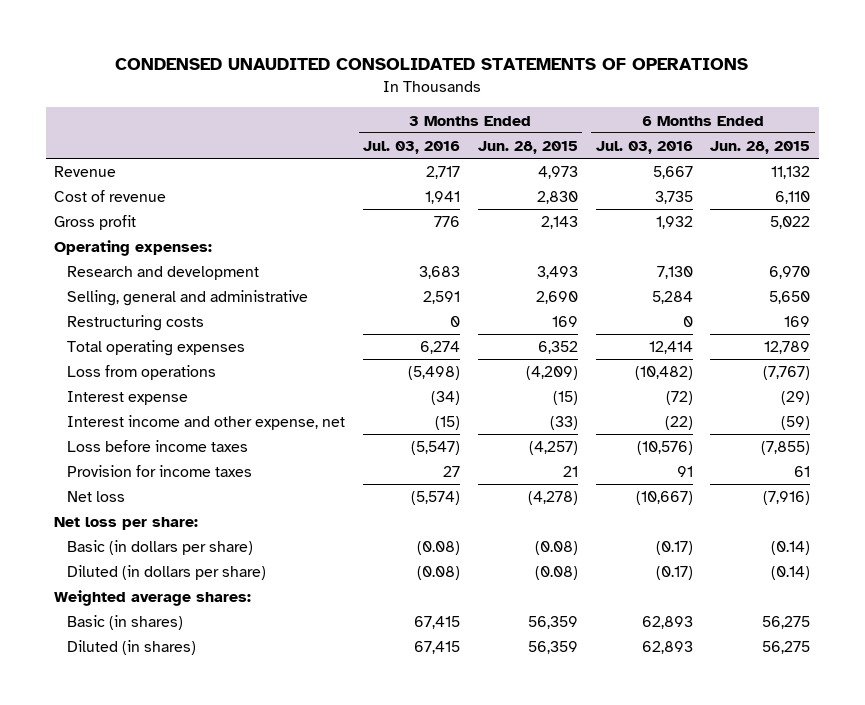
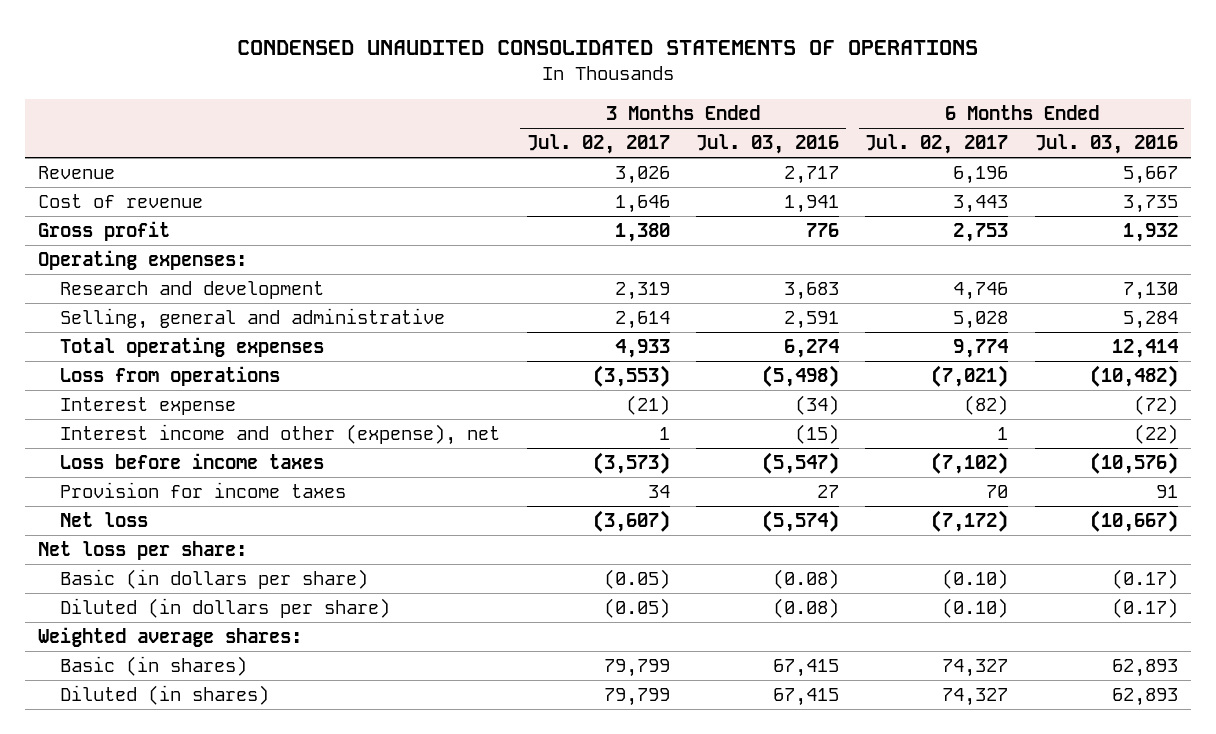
[477,140,578,154] Jun. 28, 2015 -> none
[710,140,811,154] Jun. 28, 2015 -> none
none -> [526,134,670,155] Jul. 02, 2017
none -> [865,134,1009,155] Jul. 02, 2017
[67,315,205,332] Restructuring costs -> none
[67,415,346,431] Interest income and other expense, net -> [60,424,501,446] Interest income and other (expense), net

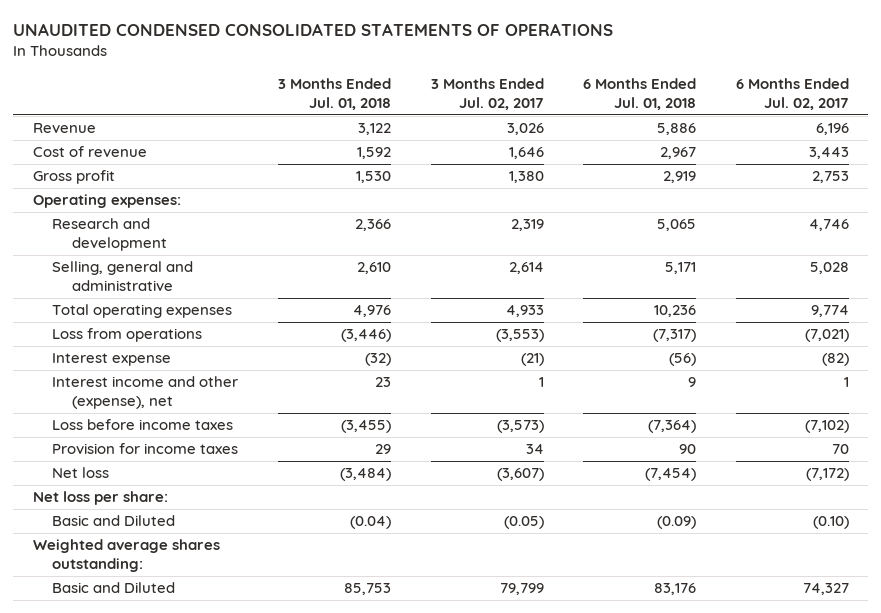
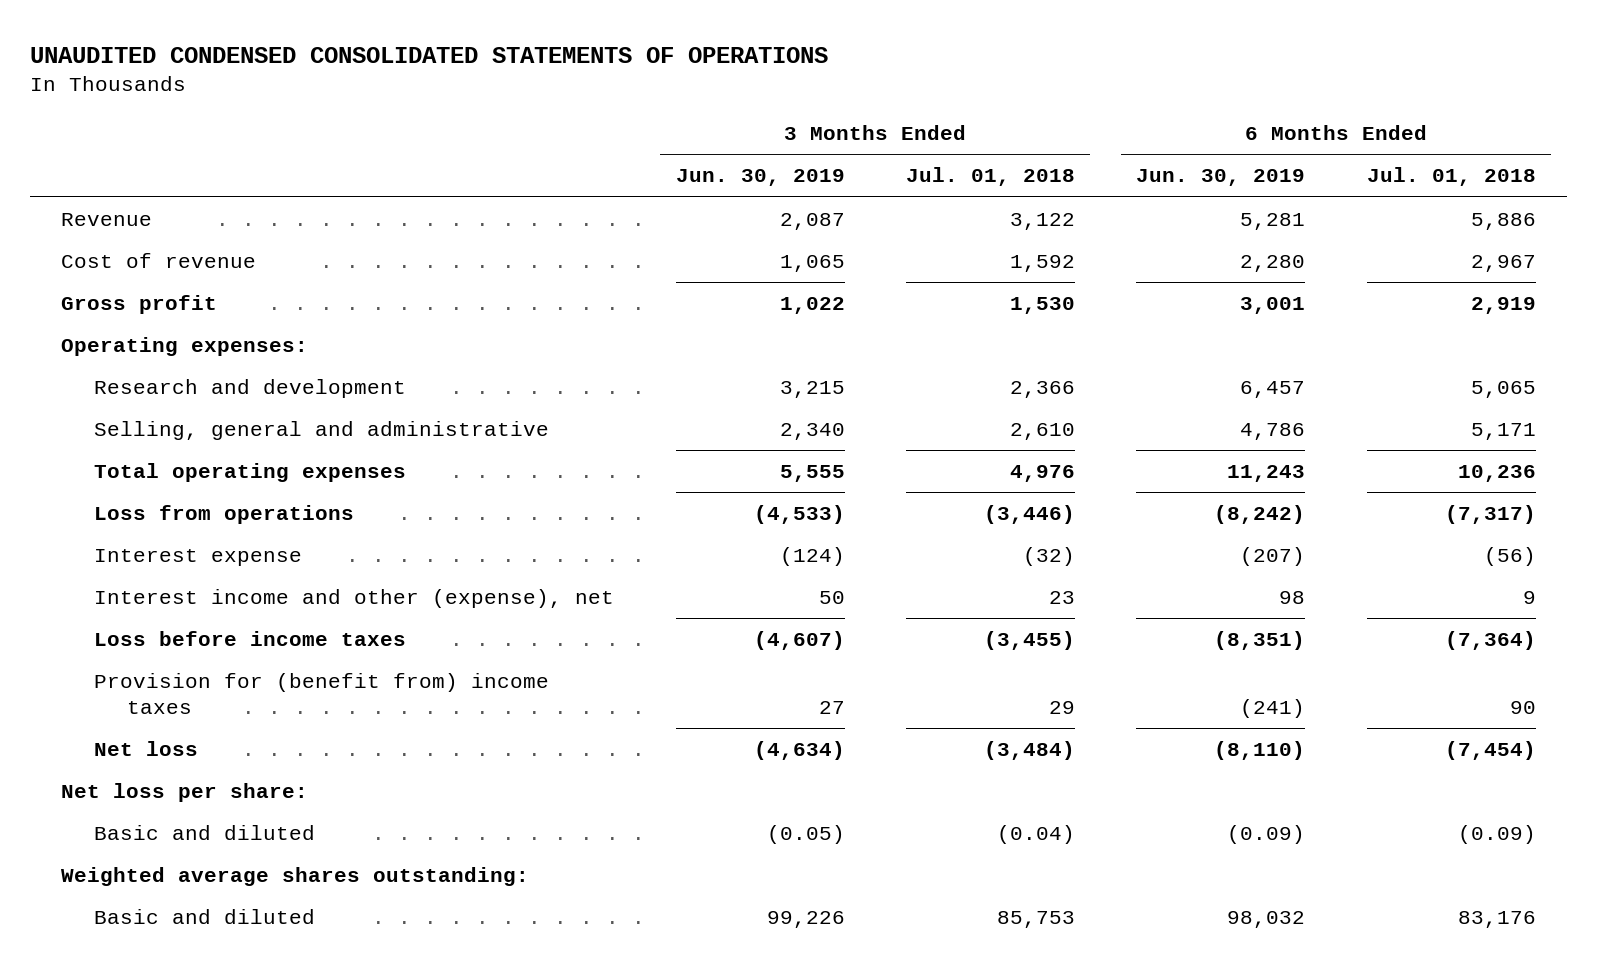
[430,77,544,110] 3 Months Ended Jul. 02, 2017 -> none
[735,77,849,110] 6 Months Ended Jul. 02, 2017 -> none
none -> [675,169,845,187] Jun. 30, 2019
none -> [1136,169,1306,187] Jun. 30, 2019
[52,443,239,455] Provision for income taxes -> [94,672,550,715] Provision for (benefit from) income taxes
[52,515,176,527] Basic and Diluted -> [94,824,316,840] Basic and diluted
[52,582,176,594] Basic and Diluted -> [94,908,316,924] Basic and diluted

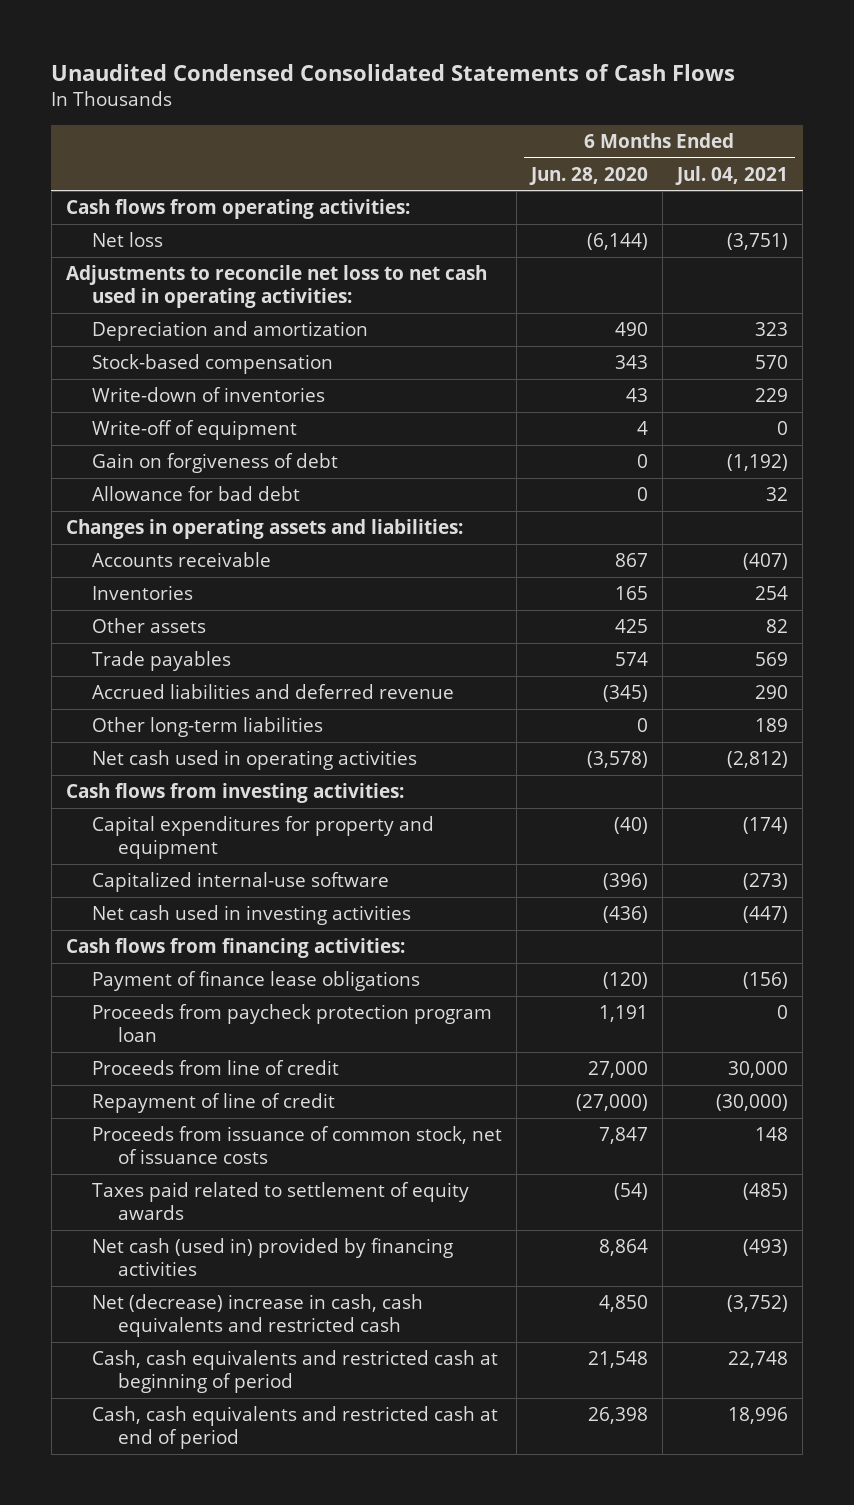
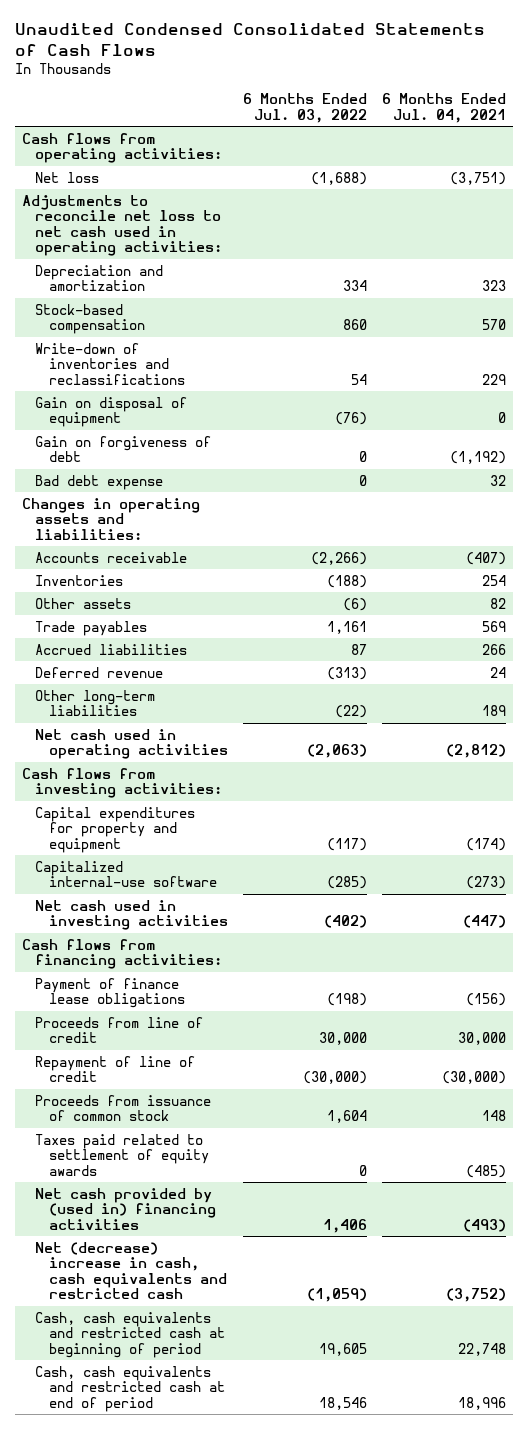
[528,166,648,185] Jun. 28, 2020 -> none
none -> [242,93,367,123] 6 Months Ended Jul. 03, 2022
[91,420,297,441] Write-off of equipment -> none
[91,387,325,403] Write-down of inventories -> [35,342,185,385] Write-down of inventories and reclassifications
none -> [35,396,188,428] Gain on disposal of equipment
[91,486,300,502] Allowance for bad debt -> [35,474,164,490] Bad debt expense
[91,684,454,700] Accrued liabilities and deferred revenue -> none
none -> [35,643,188,655] Accrued liabilities
none -> [35,666,164,678] Deferred revenue
[91,1004,492,1042] Proceeds from paycheck protection program loan -> none
[91,1126,502,1164] Proceeds from issuance of common stock, net of issuance costs -> [35,1094,212,1122] Proceeds from issuance of common stock
[91,1238,453,1276] Net cash (used in) provided by financing activities -> [35,1187,216,1230] Net cash provided by (used in) financing activities

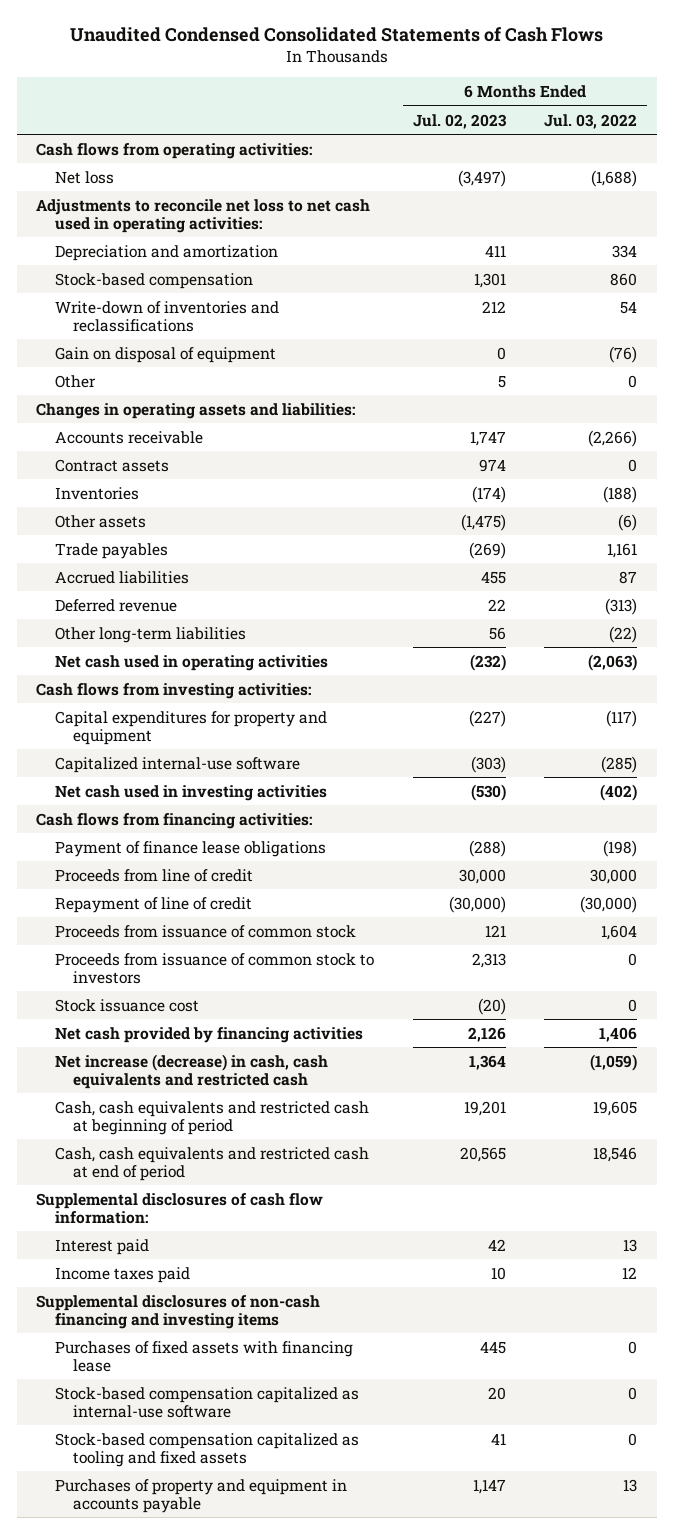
[381,93,506,123] 6 Months Ended Jul. 04, 2021 -> none
none -> [412,113,507,129] Jul. 02, 2023
[35,435,212,463] Gain on forgiveness of debt -> none
[35,474,164,490] Bad debt expense -> none
none -> [54,374,96,388] Other
none -> [54,458,169,472] Contract assets
[35,1133,209,1176] Taxes paid related to settlement of equity awards -> none
none -> [54,952,374,984] Proceeds from issuance of common stock to investors
none -> [54,998,199,1012] Stock issuance cost
[35,1187,216,1230] Net cash provided by (used in) financing activities -> [54,1026,363,1043] Net cash provided by financing activities
[35,1241,227,1300] Net (decrease) increase in cash, cash equivalents and restricted cash -> [54,1053,328,1089] Net increase (decrease) in cash, cash equivalents and restricted cash
none -> [36,1192,324,1224] Supplemental disclosures of cash flow information:
none -> [54,1238,149,1255] Interest paid
none -> [54,1266,190,1283] Income taxes paid
none -> [36,1294,321,1329] Supplemental disclosures of non-cash financing and investing items
none -> [54,1340,353,1372] Purchases of fixed assets with financing lease
none -> [54,1386,359,1418] Stock-based compensation capitalized as internal-use software
none -> [54,1432,359,1467] Stock-based compensation capitalized as tooling and fixed assets
none -> [54,1478,347,1513] Purchases of property and equipment in accounts payable

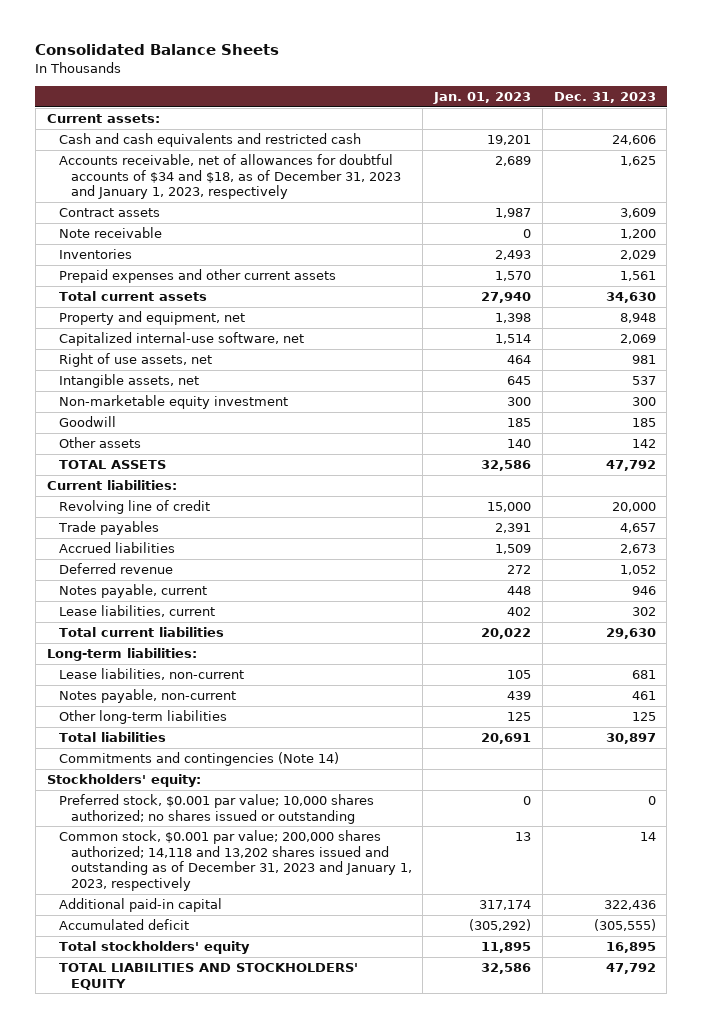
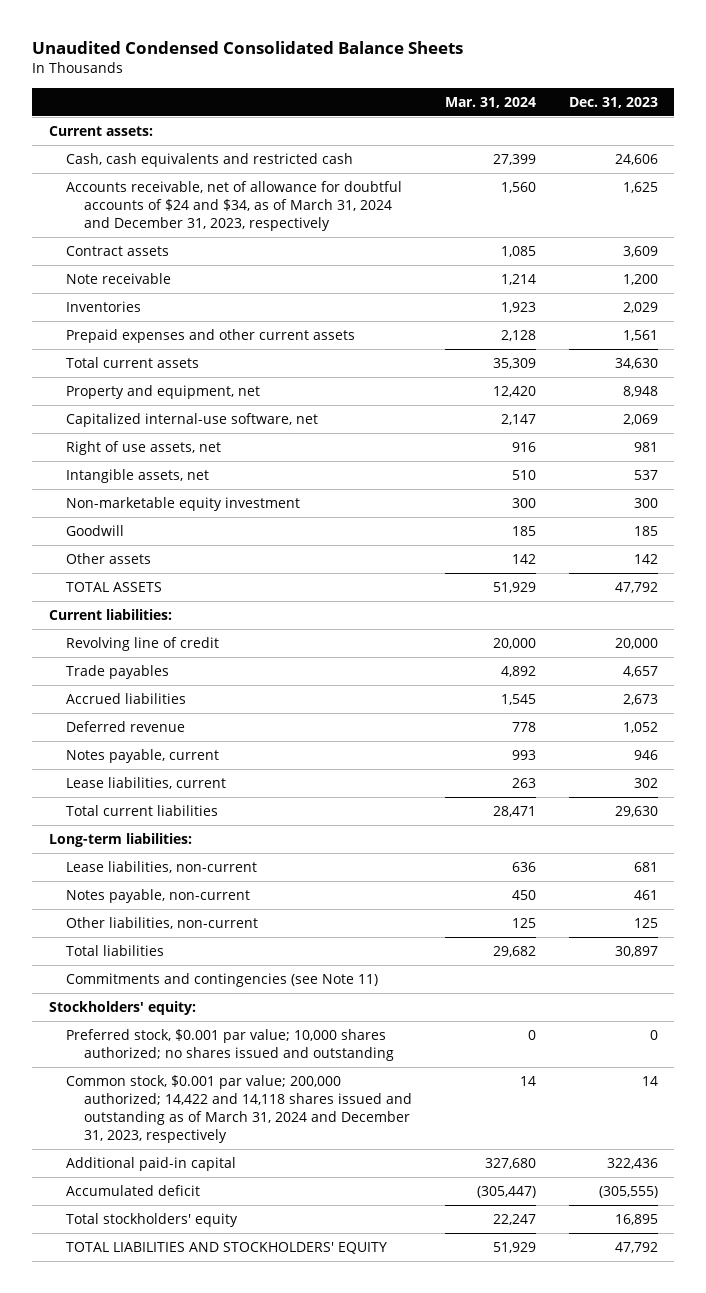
[35,44,280,56] Consolidated Balance Sheets -> [31,41,463,55] Unaudited Condensed Consolidated Balance Sheets
[433,91,532,104] Jan. 01, 2023 -> none
none -> [444,96,536,108] Mar. 31, 2024
[58,133,361,148] Cash and cash equivalents and restricted cash -> [66,153,354,168] Cash, cash equivalents and restricted cash
[58,154,401,200] Accounts receivable, net of allowances for doubtful accounts of $34 and $18, as of December 31, 2023 and January 1, 2023, respectively -> [66,181,403,231] Accounts receivable, net of allowance for doubtful accounts of $24 and $34, as of March 31, 2024 and December 31, 2023, respectively
[58,710,227,725] Other long-term liabilities -> [66,917,259,930] Other liabilities, non-current
[58,752,339,767] Commitments and contingencies (Note 14) -> [66,973,379,988] Commitments and contingencies (see Note 11)
[58,794,374,824] Preferred stock, $0.001 par value; 10,000 shares authorized; no shares issued or outstanding -> [66,1029,394,1062] Preferred stock, $0.001 par value; 10,000 shares authorized; no shares issued and outstanding
[58,830,412,891] Common stock, $0.001 par value; 200,000 shares authorized; 14,118 and 13,202 shares issued and outstanding as of December 31, 2023 and January 1, 2023, respectively -> [66,1075,412,1143] Common stock, $0.001 par value; 200,000 authorized; 14,422 and 14,118 shares issued and outstanding as of March 31, 2024 and December 31, 2023, respectively

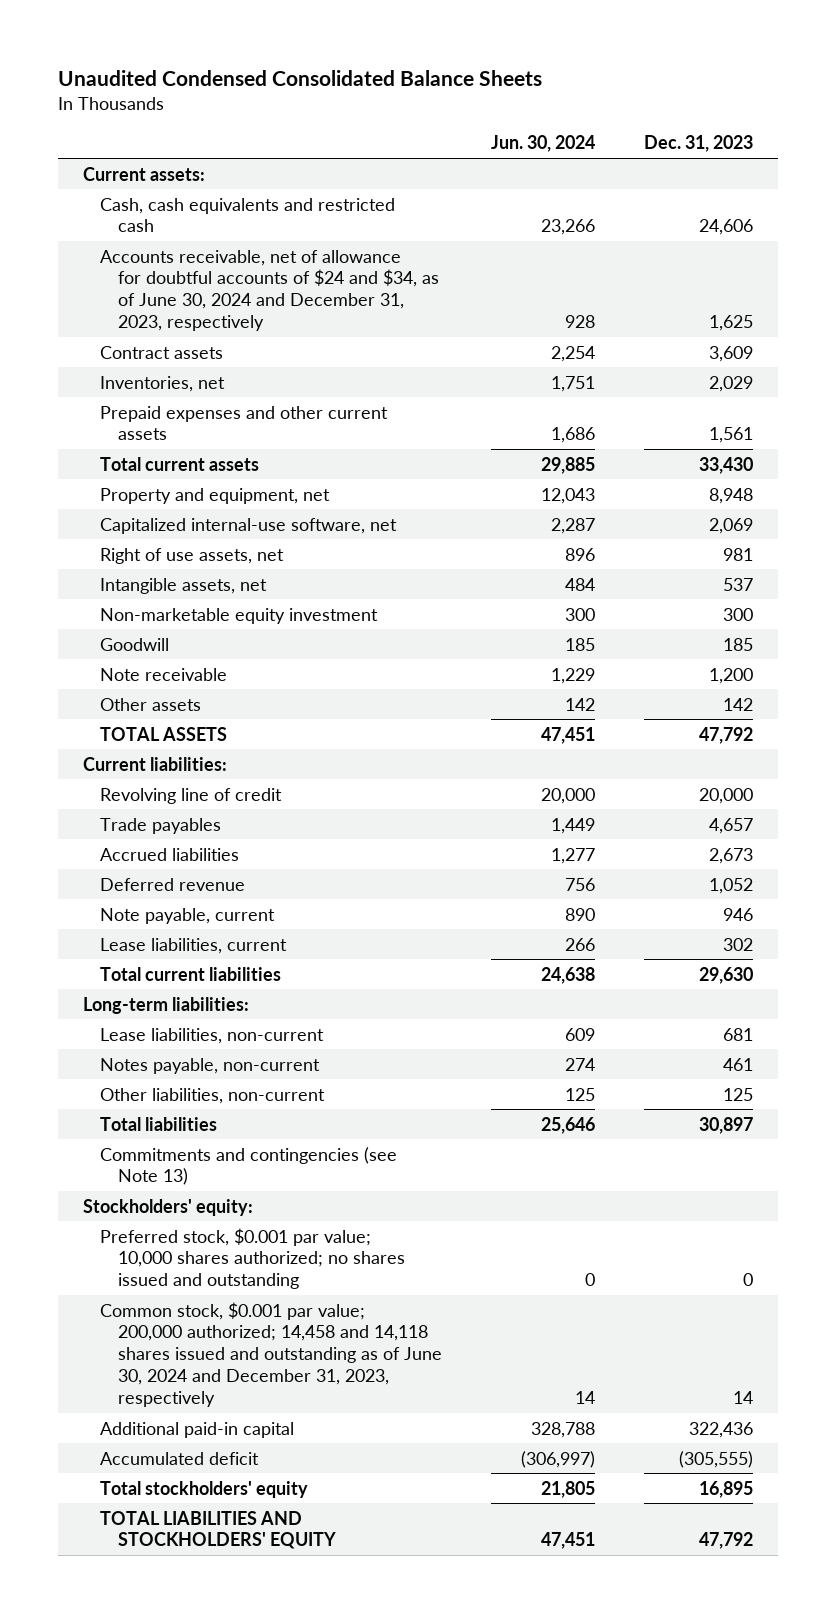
[444,96,536,108] Mar. 31, 2024 -> none
none -> [491,135,596,153] Jun. 30, 2024
[66,181,403,231] Accounts receivable, net of allowance for doubtful accounts of $24 and $34, as of March 31, 2024 and December 31, 2023, respectively -> [100,249,440,332] Accounts receivable, net of allowance for doubtful accounts of $24 and $34, as of June 30, 2024 and December 31, 2023, respectively
[66,301,142,313] Inventories -> [100,375,226,392] Inventories, net
[614,358,658,370] 34,630 -> [699,456,754,474] 33,430
[66,273,172,285] Note receivable -> [100,667,228,681] Note receivable
[66,749,220,764] Notes payable, current -> [100,907,276,924] Note payable, current
[66,973,379,988] Commitments and contingencies (see Note 11) -> [100,1146,398,1186] Commitments and contingencies (see Note 13)
[66,1075,412,1143] Common stock, $0.001 par value; 200,000 authorized; 14,422 and 14,118 shares issued and outstanding as of March 31, 2024 and December 31, 2023, respectively -> [100,1301,443,1408] Common stock, $0.001 par value; 200,000 authorized; 14,458 and 14,118 shares issued and outstanding as of June 30, 2024 and December 31, 2023, respectively

